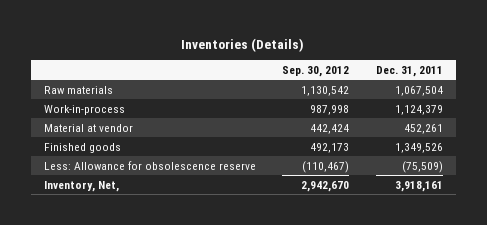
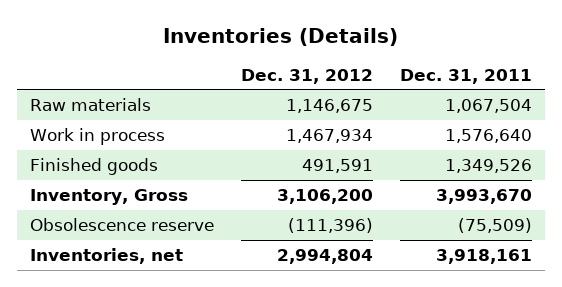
[282,65,350,77] Sep. 30, 2012 -> none
none -> [240,68,373,84] Dec. 31, 2012
[43,123,133,132] Material at vendor -> none
[43,104,125,115] Work-in-process -> [30,128,166,146] Work in process
[395,104,444,115] 1,124,379 -> [444,129,532,144] 1,576,640
none -> [30,189,189,206] Inventory, Gross
[43,160,256,170] Less: Allowance for obsolescence reserve -> [30,218,215,232] Obsolescence reserve
[43,180,119,192] Inventory, Net, -> [30,248,184,265] Inventories, net

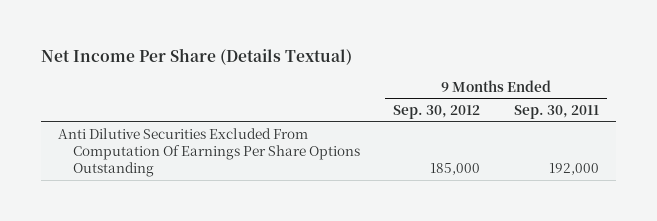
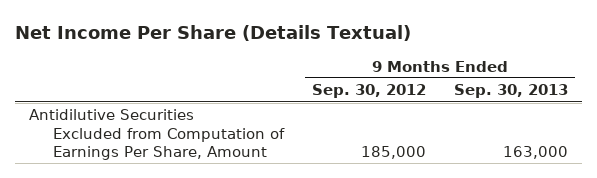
[513,105,599,120] Sep. 30, 2011 -> none
none -> [453,84,568,99] Sep. 30, 2013
[57,128,360,177] Anti Dilutive Securities Excluded From Computation Of Earnings Per Share Options Outstanding -> [29,109,285,161] Antidilutive Securities Excluded from Computation of Earnings Per Share, Amount

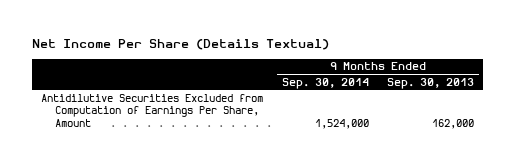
[311,84,426,99] Sep. 30, 2012 -> none
none -> [281,77,369,89] Sep. 30, 2014
[502,146,568,160] 163,000 -> [431,118,474,129] 162,000

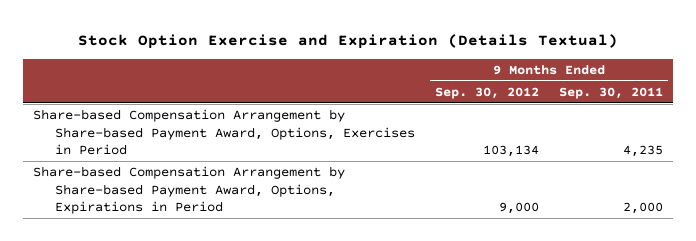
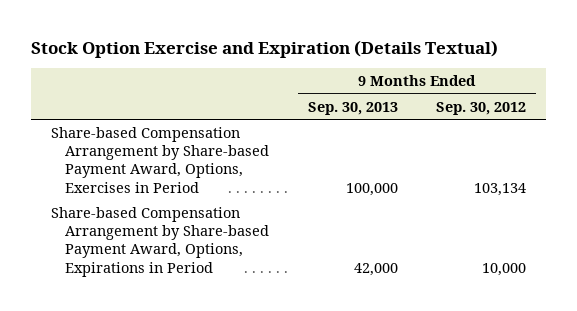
[558,86,663,99] Sep. 30, 2011 -> none
none -> [307,101,398,115] Sep. 30, 2013
[498,202,539,215] 9,000 -> [482,262,527,276] 10,000

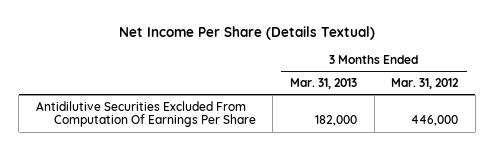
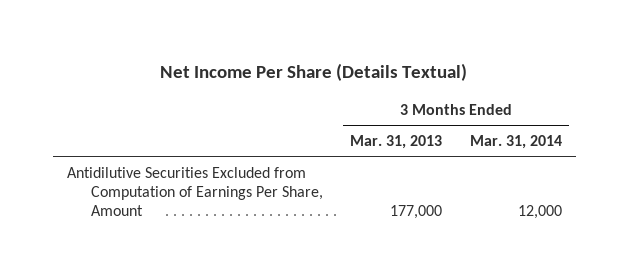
[391,78,460,90] Mar. 31, 2012 -> none
none -> [470,135,563,150] Mar. 31, 2014
[35,100,256,128] Antidilutive Securities Excluded From Computation Of Earnings Per Share -> [66,166,323,216] Antidilutive Securities Excluded from Computation of Earnings Per Share, Amount
[315,115,358,127] 182,000 -> [390,204,443,219] 177,000

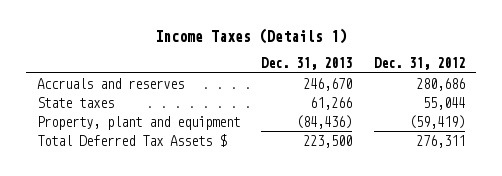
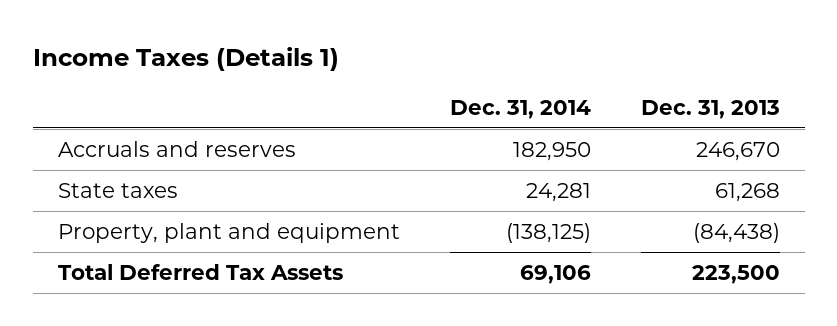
[374,56,466,70] Dec. 31, 2012 -> none
none -> [449,99,591,119] Dec. 31, 2014
[310,96,353,110] 61,266 -> [714,182,780,202] 61,268
[296,114,353,129] (84,436) -> [692,222,780,243] (84,438)
[36,133,227,147] Total Deferred Tax Assets $ -> [57,263,343,280] Total Deferred Tax Assets

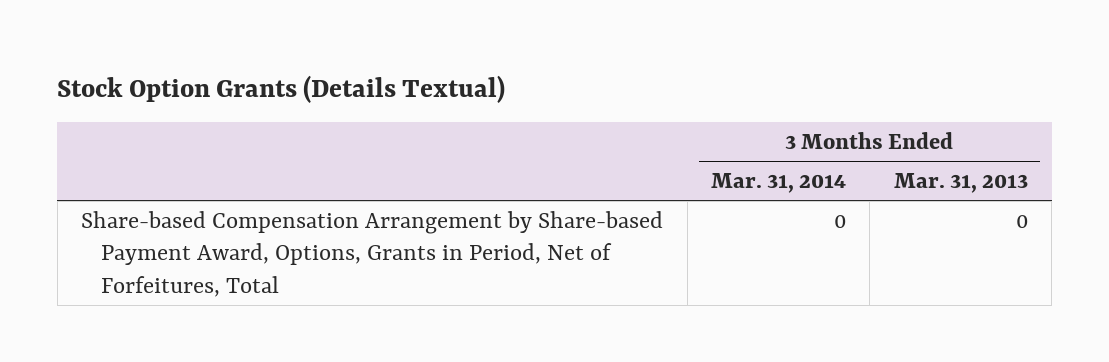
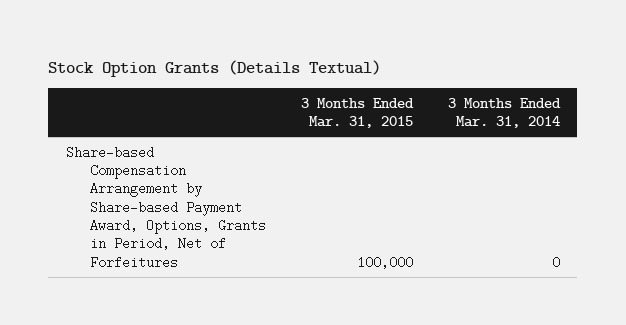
[893,173,1028,194] Mar. 31, 2013 -> none
none -> [300,97,414,129] 3 Months Ended Mar. 31, 2015
[81,210,664,297] Share-based Compensation Arrangement by Share-based Payment Award, Options, Grants in Period, Net of Forfeitures, Total -> [65,145,267,269] Share-based Compensation Arrangement by Share-based Payment Award, Options, Grants in Period, Net of Forfeitures

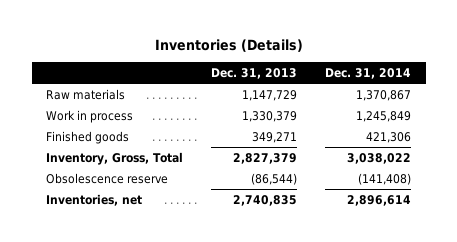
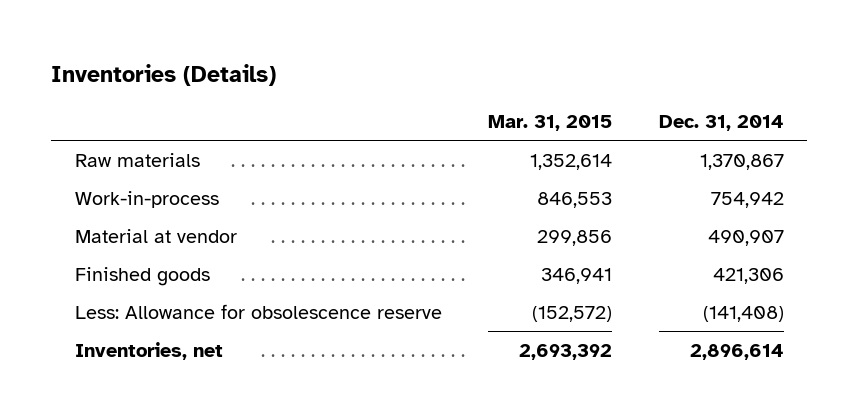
[211,67,298,79] Dec. 31, 2013 -> none
none -> [488,114,613,131] Mar. 31, 2015
[45,109,133,123] Work in process -> [74,190,219,208] Work-in-process
[356,110,412,122] 1,245,849 -> [710,191,784,208] 754,942
none -> [74,228,237,243] Material at vendor
[45,151,183,165] Inventory, Gross, Total -> none
[45,172,168,184] Obsolescence reserve -> [74,303,442,319] Less: Allowance for obsolescence reserve

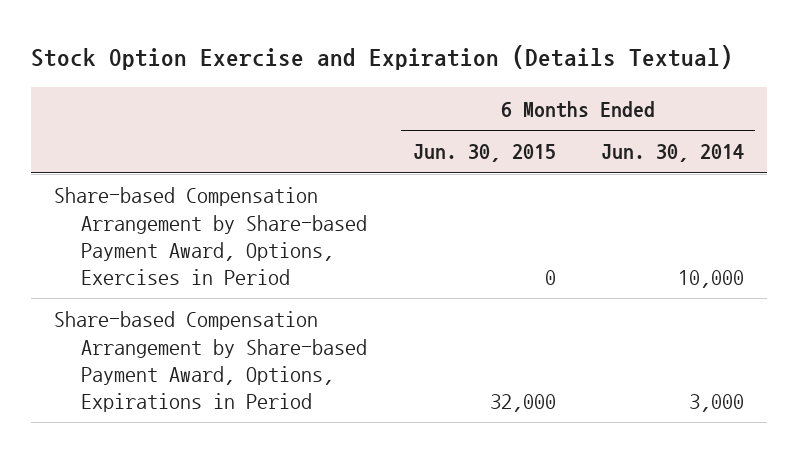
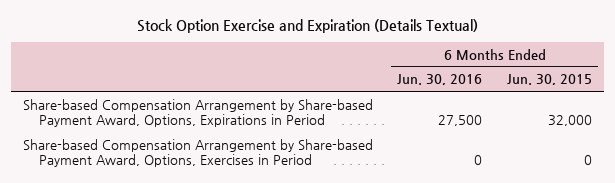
[601,144,745,163] Jun. 30, 2014 -> none
none -> [397,74,483,86] Jun. 30, 2016
[53,187,368,286] Share-based Compensation Arrangement by Share-based Payment Award, Options, Exercises in Period -> [22,138,373,168] Share-based Compensation Arrangement by Share-based Payment Award, Options, Exercises in Period

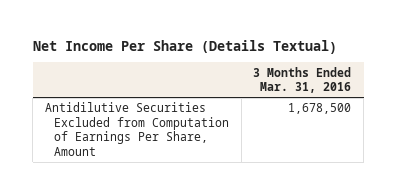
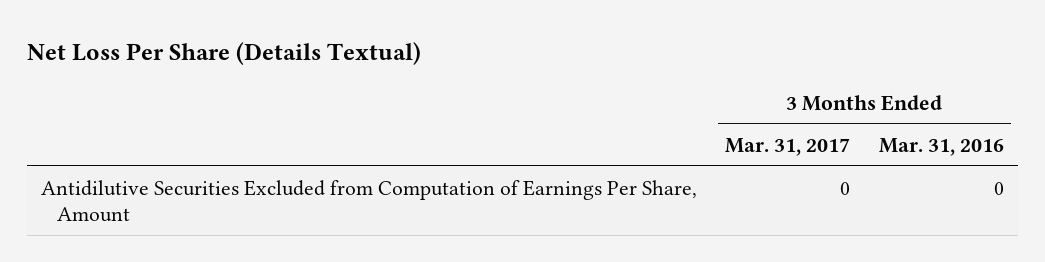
[32,39,337,54] Net Income Per Share (Details Textual) -> [26,42,421,66] Net Loss Per Share (Details Textual)
none -> [725,137,851,156] Mar. 31, 2017
[288,103,352,115] 1,678,500 -> [993,181,1004,195] 0

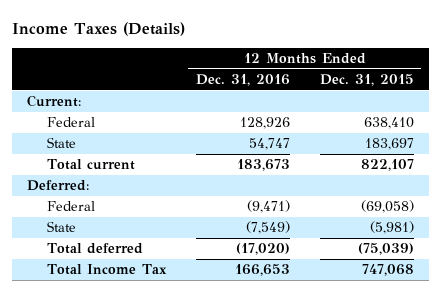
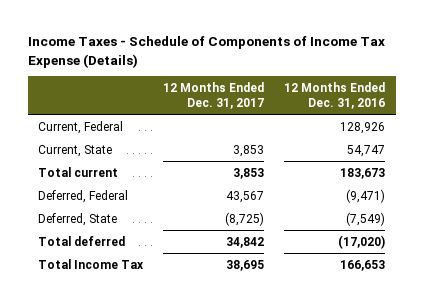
[11,21,185,36] Income Taxes (Details) -> [27,36,385,68] Income Taxes - Schedule of Components of Income Tax Expense (Details)
[319,74,414,87] Dec. 31, 2015 -> none
none -> [163,82,265,110] 12 Months Ended Dec. 31, 2017
[26,95,81,108] Current: -> none
[46,117,95,128] Federal -> [37,120,123,134] Current, Federal
[46,137,76,149] State -> [37,144,112,157] Current, State
[26,180,89,192] Deferred: -> none
[46,201,95,212] Federal -> [37,189,128,203] Deferred, Federal
[46,221,76,233] State -> [37,212,117,226] Deferred, State

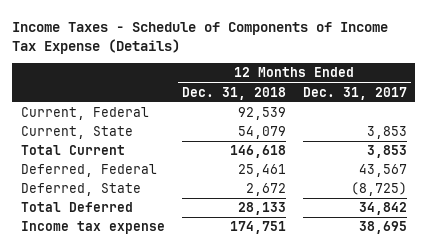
[284,82,386,110] 12 Months Ended Dec. 31, 2016 -> none
none -> [181,86,286,100] Dec. 31, 2018
[37,166,118,177] Total current -> [20,145,125,156] Total Current
[37,235,125,246] Total deferred -> [20,202,133,213] Total Deferred
[37,258,144,269] Total Income Tax -> [20,221,165,235] Income tax expense

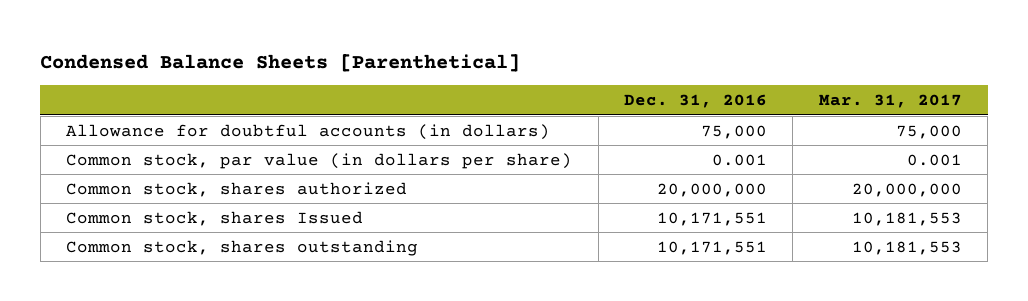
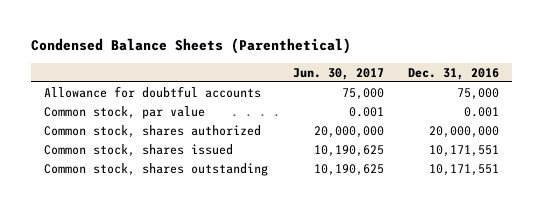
[40,53,521,72] Condensed Balance Sheets [Parenthetical] -> [31,38,352,55] Condensed Balance Sheets (Parenthetical)
[818,94,962,109] Mar. 31, 2017 -> none
none -> [292,67,384,80] Jun. 30, 2017
[66,123,551,140] Allowance for doubtful accounts (in dollars) -> [43,85,261,98] Allowance for doubtful accounts
[66,152,573,169] Common stock, par value (in dollars per share) -> [43,105,205,119] Common stock, par value
[66,210,364,226] Common stock, shares Issued -> [43,143,233,157] Common stock, shares issued

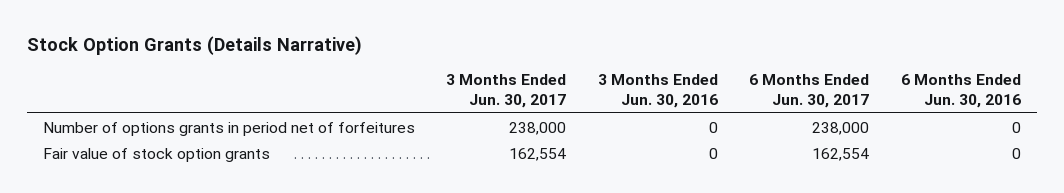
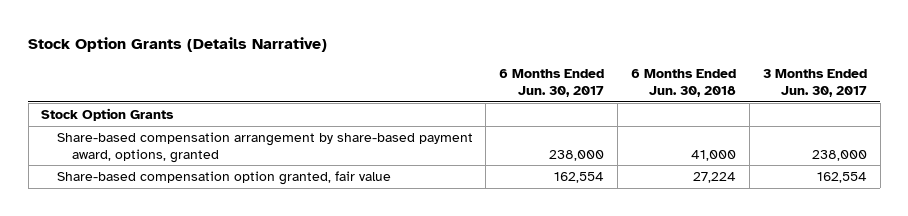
[597,74,718,109] 3 Months Ended Jun. 30, 2016 -> none
[900,74,1021,109] 6 Months Ended Jun. 30, 2016 -> none
none -> [631,68,737,97] 6 Months Ended Jun. 30, 2018
none -> [41,107,175,121] Stock Option Grants
[42,121,415,136] Number of options grants in period net of forfeitures -> [56,131,473,163] Share-based compensation arrangement by share-based payment award, options, granted
[42,147,270,162] Fair value of stock option grants -> [56,170,391,185] Share-based compensation option granted, fair value

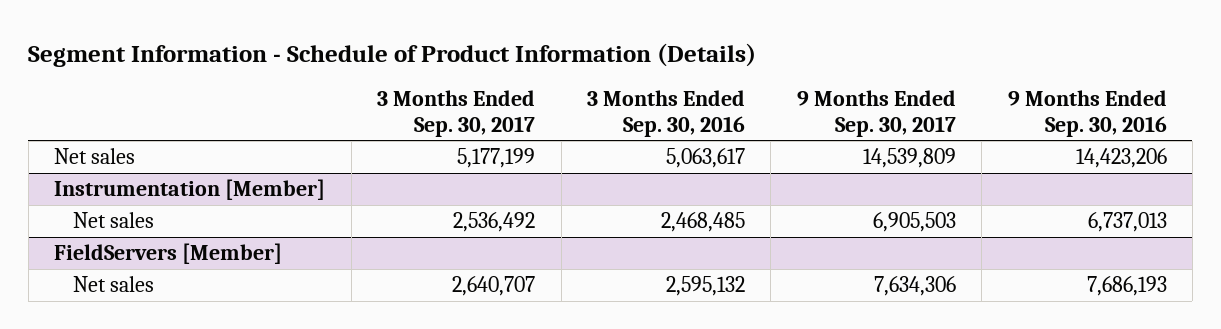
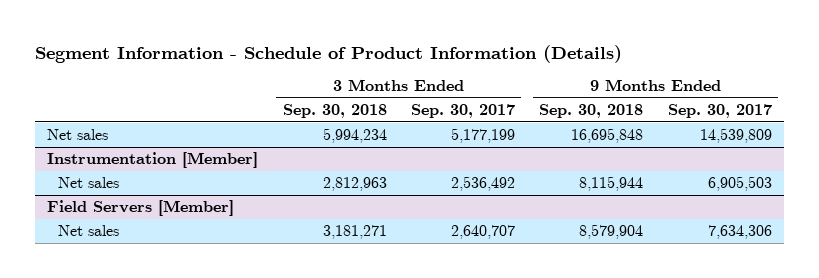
[586,90,745,137] 3 Months Ended Sep. 30, 2016 -> none
[1007,90,1167,137] 9 Months Ended Sep. 30, 2016 -> none
none -> [282,103,387,118] Sep. 30, 2018
none -> [539,103,644,118] Sep. 30, 2018
[54,243,283,265] FieldServers [Member] -> [47,200,235,217] Field Servers [Member]

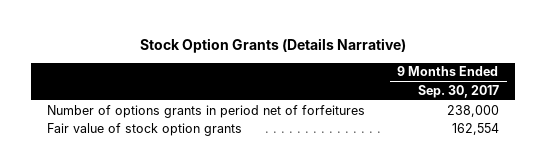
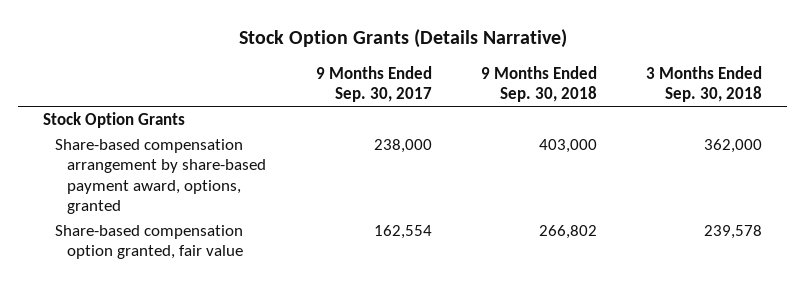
none -> [480,65,597,103] 9 Months Ended Sep. 30, 2018
none -> [646,65,763,103] 3 Months Ended Sep. 30, 2018
none -> [42,111,185,128] Stock Option Grants
[47,104,366,118] Number of options grants in period net of forfeitures -> [54,138,267,214] Share-based compensation arrangement by share-based payment award, options, granted
[47,122,243,136] Fair value of stock option grants -> [54,224,244,260] Share-based compensation option granted, fair value

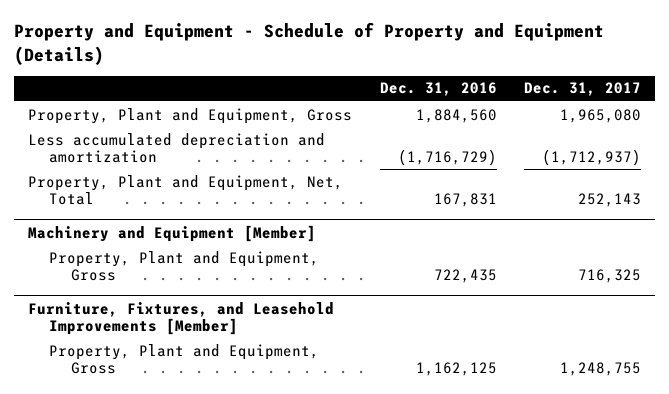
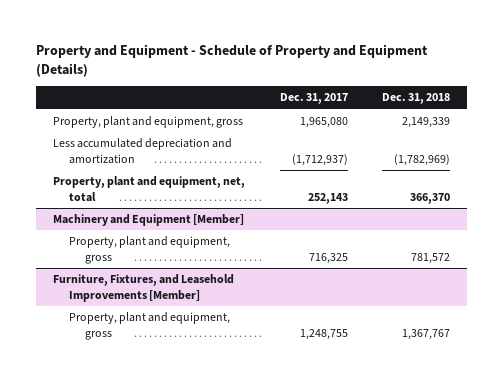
[379,82,497,97] Dec. 31, 2016 -> none
none -> [381,93,450,105] Dec. 31, 2018
[27,107,352,124] Property, Plant and Equipment, Gross -> [53,116,244,129] Property, plant and equipment, gross
[27,174,343,206] Property, Plant and Equipment, Net, Total -> [53,176,246,202] Property, plant and equipment, net, total
[49,250,320,282] Property, Plant and Equipment, Gross -> [68,236,230,264] Property, plant and equipment, gross
[49,343,320,375] Property, Plant and Equipment, Gross -> [68,312,230,340] Property, plant and equipment, gross

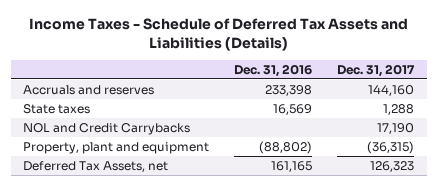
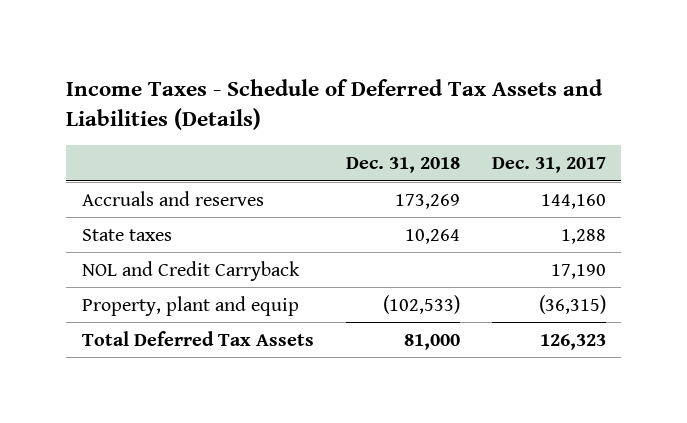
[234,63,313,77] Dec. 31, 2016 -> none
none -> [345,156,460,173] Dec. 31, 2018
[23,122,191,135] NOL and Credit Carrybacks -> [81,260,300,281] NOL and Credit Carryback
[23,141,210,154] Property, plant and equipment -> [81,295,299,316] Property, plant and equip
[23,160,169,172] Deferred Tax Assets, net -> [81,330,314,346] Total Deferred Tax Assets

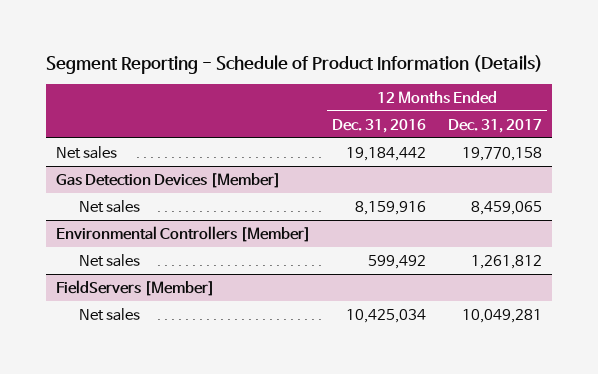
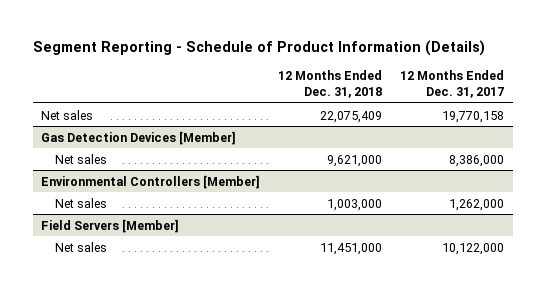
[332,118,427,133] Dec. 31, 2016 -> none
none -> [278,69,383,98] 12 Months Ended Dec. 31, 2018
[470,200,542,215] 8,459,065 -> [448,154,504,167] 8,386,000
[470,254,542,269] 1,261,812 -> [448,198,504,211] 1,262,000
[56,279,216,296] FieldServers [Member] -> [41,218,180,233] Field Servers [Member]
[461,308,542,323] 10,049,281 -> [441,242,504,255] 10,122,000

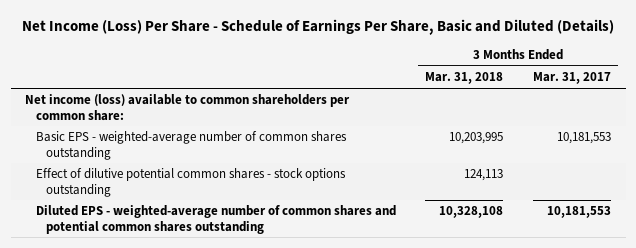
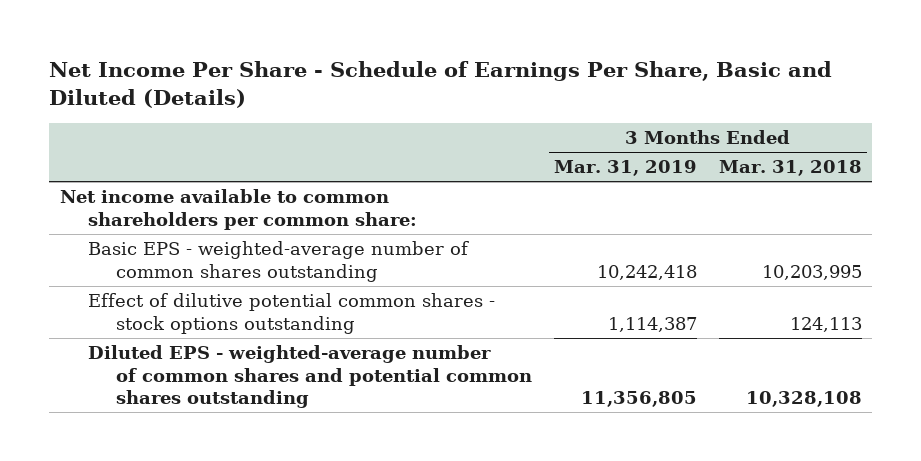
[22,18,615,35] Net Income (Loss) Per Share - Schedule of Earnings Per Share, Basic and Diluted (Details) -> [48,61,832,109] Net Income Per Share - Schedule of Earnings Per Share, Basic and Diluted (Details)
[533,72,612,85] Mar. 31, 2017 -> none
none -> [554,160,698,177] Mar. 31, 2019
[25,94,351,121] Net income (loss) available to common shareholders per common share: -> [59,189,418,230] Net income available to common shareholders per common share:

